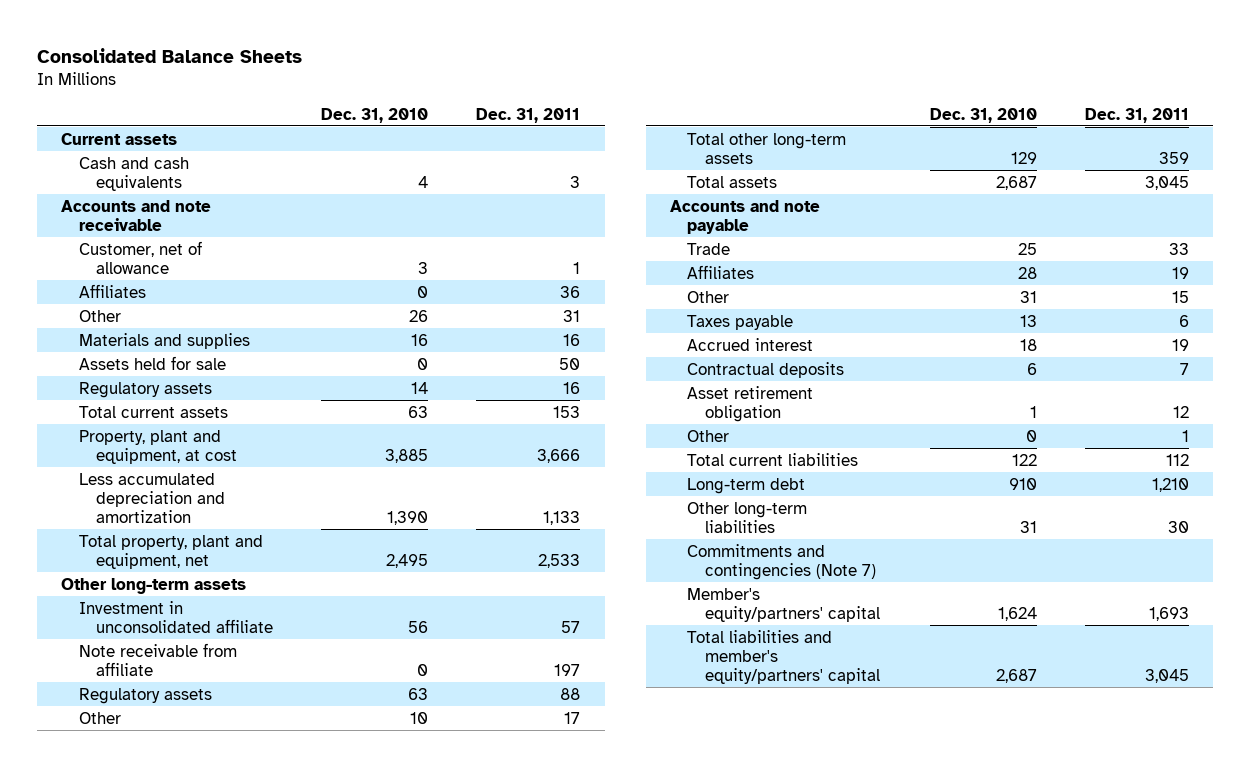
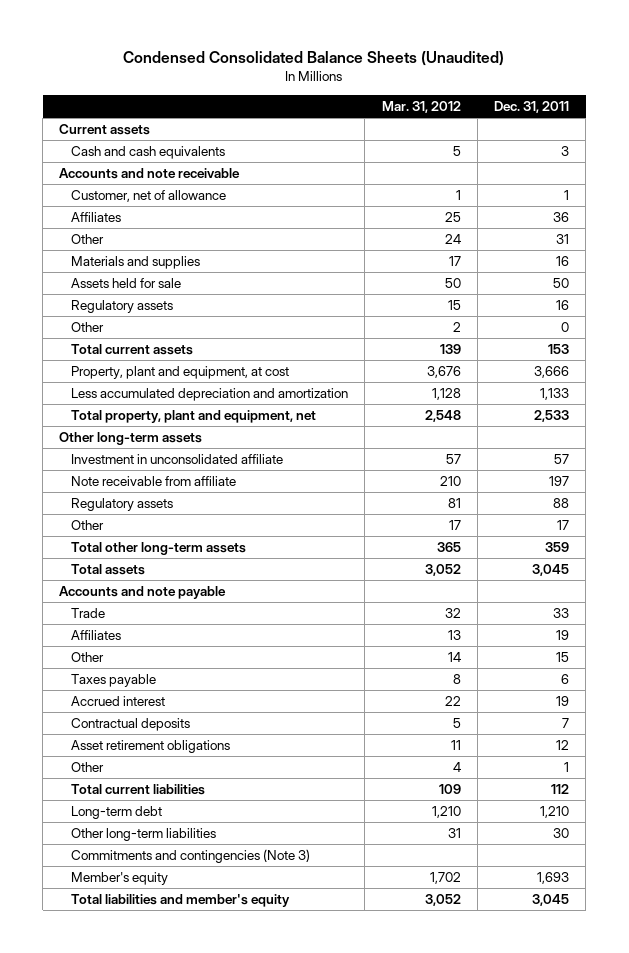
[37,47,303,63] Consolidated Balance Sheets -> [123,51,505,67] Condensed Consolidated Balance Sheets (Unaudited)
[321,107,429,123] Dec. 31, 2010 -> none
none -> [381,100,461,113] Mar. 31, 2012
none -> [71,322,105,333] Other
[687,385,814,422] Asset retirement obligation -> [71,740,231,754] Asset retirement obligations
[687,543,876,580] Commitments and contingencies (Note 7) -> [71,849,311,864] Commitments and contingencies (Note 3)
[687,587,880,622] Member's equity/partners' capital -> [71,872,169,886] Member's equity
[687,629,880,685] Total liabilities and member's equity/partners' capital -> [71,894,291,908] Total liabilities and member's equity

